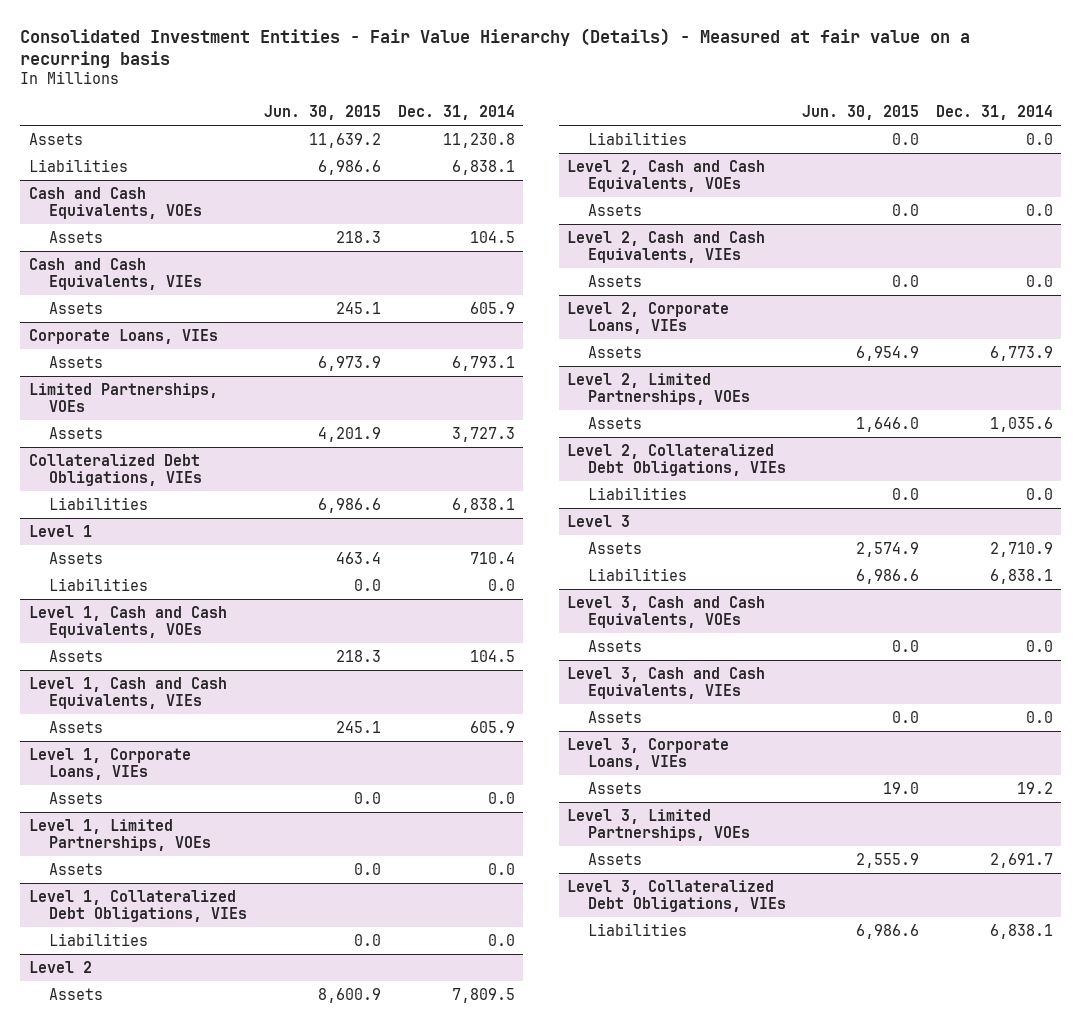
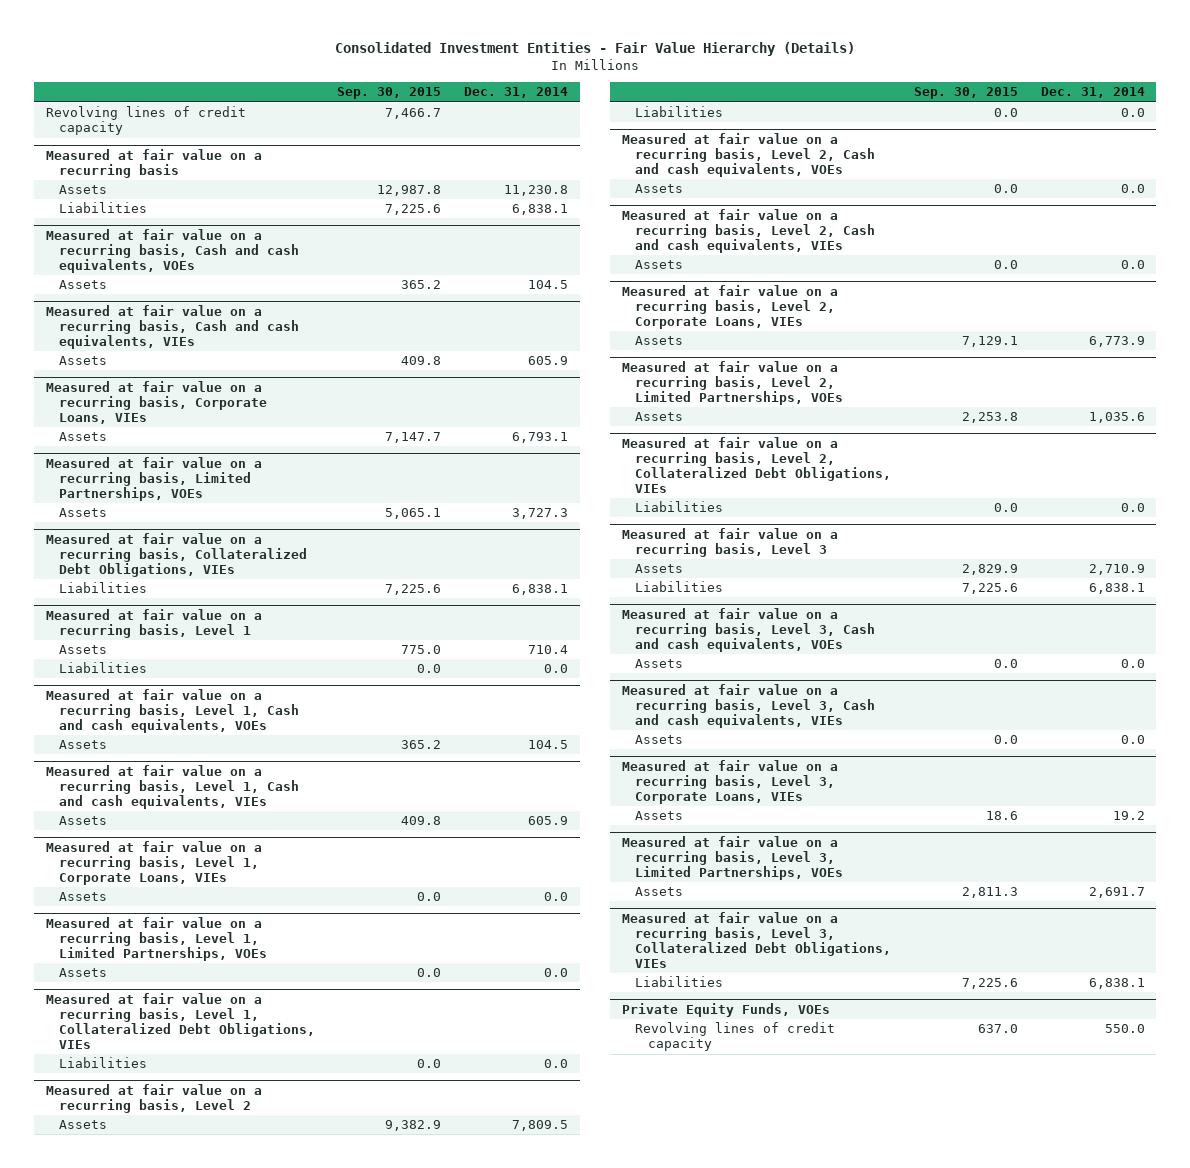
[20,27,971,68] Consolidated Investment Entities - Fair Value Hierarchy (Details) - Measured at fair value on a recurring basis -> [335,42,856,57] Consolidated Investment Entities - Fair Value Hierarchy (Details)
[264,104,382,120] Jun. 30, 2015 -> none
none -> [337,87,442,100] Sep. 30, 2015
none -> [45,106,246,136] Revolving lines of credit capacity
none -> [45,148,262,178] Measured at fair value on a recurring basis
[28,186,203,219] Cash and Cash Equivalents, VOEs -> none
none -> [45,228,299,274] Measured at fair value on a recurring basis, Cash and cash equivalents, VOEs
[28,257,203,290] Cash and Cash Equivalents, VIEs -> none
none -> [45,304,299,350] Measured at fair value on a recurring basis, Cash and cash equivalents, VIEs
[28,328,218,344] Corporate Loans, VIEs -> none
none -> [45,380,267,425] Measured at fair value on a recurring basis, Corporate Loans, VIEs
[28,382,218,412] Limited Partnerships, VOEs -> none
none -> [45,456,262,502] Measured at fair value on a recurring basis, Limited Partnerships, VOEs
[28,453,203,486] Collateralized Debt Obligations, VIEs -> none
none -> [45,532,307,578] Measured at fair value on a recurring basis, Collateralized Debt Obligations, VIEs
[28,524,92,537] Level 1 -> none
none -> [45,608,262,638] Measured at fair value on a recurring basis, Level 1
[28,605,227,638] Level 1, Cash and Cash Equivalents, VOEs -> none
none -> [45,688,299,734] Measured at fair value on a recurring basis, Level 1, Cash and cash equivalents, VOEs
[28,676,227,709] Level 1, Cash and Cash Equivalents, VIEs -> none
none -> [45,764,299,810] Measured at fair value on a recurring basis, Level 1, Cash and cash equivalents, VIEs
[28,747,191,780] Level 1, Corporate Loans, VIEs -> none
none -> [45,840,262,886] Measured at fair value on a recurring basis, Level 1, Corporate Loans, VIEs
[28,818,212,851] Level 1, Limited Partnerships, VOEs -> none
none -> [45,916,267,962] Measured at fair value on a recurring basis, Level 1, Limited Partnerships, VOEs
[28,889,248,922] Level 1, Collateralized Debt Obligations, VIEs -> none
none -> [45,992,315,1050] Measured at fair value on a recurring basis, Level 1, Collateralized Debt Obligations, VIEs
[28,960,92,973] Level 2 -> none
none -> [45,1083,262,1113] Measured at fair value on a recurring basis, Level 2
[566,159,765,192] Level 2, Cash and Cash Equivalents, VOEs -> none
none -> [621,132,876,178] Measured at fair value on a recurring basis, Level 2, Cash and cash equivalents, VOEs
[566,230,765,263] Level 2, Cash and Cash Equivalents, VIEs -> none
none -> [621,208,876,254] Measured at fair value on a recurring basis, Level 2, Cash and cash equivalents, VIEs
[566,301,729,334] Level 2, Corporate Loans, VIEs -> none
none -> [621,284,838,330] Measured at fair value on a recurring basis, Level 2, Corporate Loans, VIEs
[566,372,750,405] Level 2, Limited Partnerships, VOEs -> none
none -> [621,360,844,406] Measured at fair value on a recurring basis, Level 2, Limited Partnerships, VOEs
[566,443,786,476] Level 2, Collateralized Debt Obligations, VIEs -> none
none -> [621,436,892,494] Measured at fair value on a recurring basis, Level 2, Collateralized Debt Obligations, VIEs
[566,514,630,527] Level 3 -> none
none -> [621,527,838,557] Measured at fair value on a recurring basis, Level 3
[566,595,765,628] Level 3, Cash and Cash Equivalents, VOEs -> none
none -> [621,607,876,653] Measured at fair value on a recurring basis, Level 3, Cash and cash equivalents, VOEs
[566,666,765,699] Level 3, Cash and Cash Equivalents, VIEs -> none
none -> [621,683,876,729] Measured at fair value on a recurring basis, Level 3, Cash and cash equivalents, VIEs
[566,737,729,770] Level 3, Corporate Loans, VIEs -> none
none -> [621,759,838,805] Measured at fair value on a recurring basis, Level 3, Corporate Loans, VIEs
[566,808,750,841] Level 3, Limited Partnerships, VOEs -> none
none -> [621,835,844,881] Measured at fair value on a recurring basis, Level 3, Limited Partnerships, VOEs
[566,879,786,912] Level 3, Collateralized Debt Obligations, VIEs -> none
none -> [621,911,892,969] Measured at fair value on a recurring basis, Level 3, Collateralized Debt Obligations, VIEs
none -> [621,1002,830,1017] Private Equity Funds, VOEs
none -> [635,1022,836,1052] Revolving lines of credit capacity

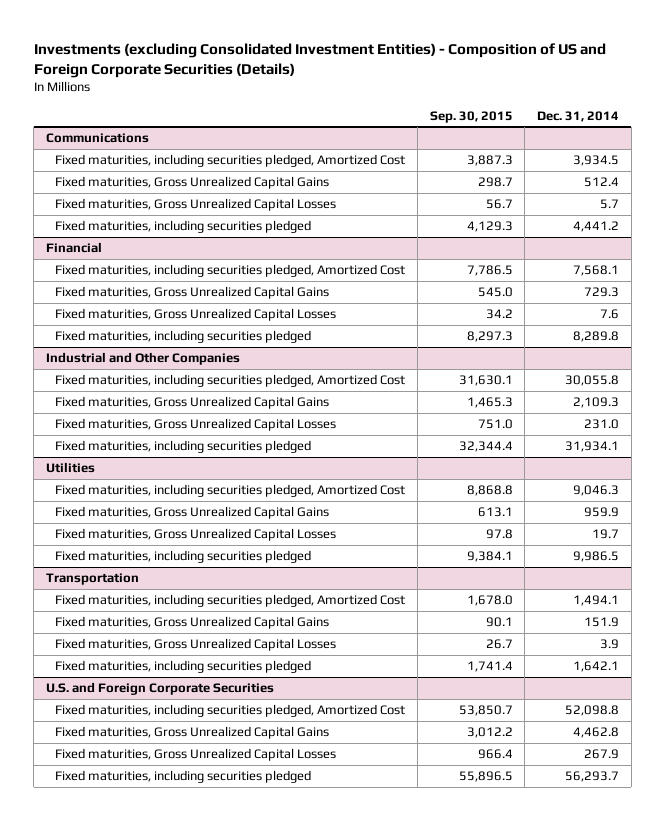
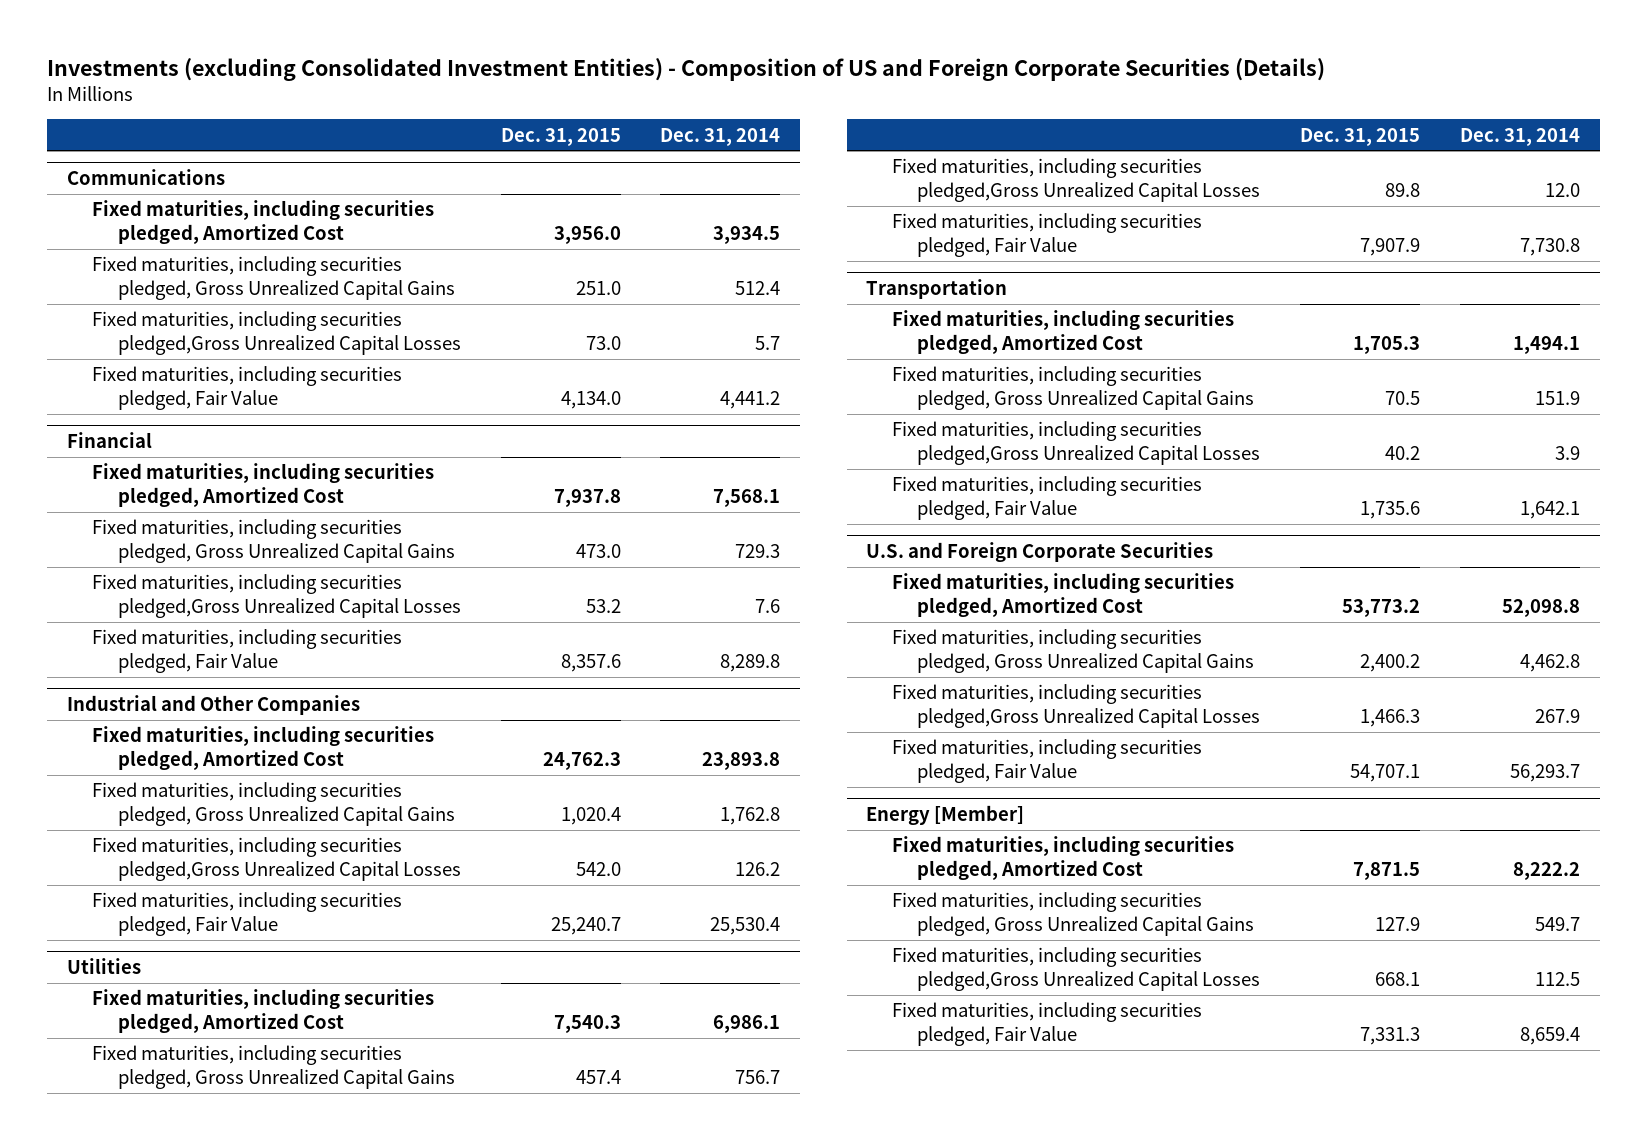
[429,110,513,123] Sep. 30, 2015 -> none
none -> [500,127,621,146] Dec. 31, 2015
[55,176,330,190] Fixed maturities, Gross Unrealized Capital Gains -> [92,256,455,300] Fixed maturities, including securities pledged, Gross Unrealized Capital Gains
[55,198,337,212] Fixed maturities, Gross Unrealized Capital Losses -> [92,311,461,355] Fixed maturities, including securities pledged,Gross Unrealized Capital Losses
[55,220,312,234] Fixed maturities, including securities pledged -> [92,366,403,410] Fixed maturities, including securities pledged, Fair Value
[55,286,330,300] Fixed maturities, Gross Unrealized Capital Gains -> [92,519,455,563] Fixed maturities, including securities pledged, Gross Unrealized Capital Gains
[55,308,337,322] Fixed maturities, Gross Unrealized Capital Losses -> [92,574,461,618] Fixed maturities, including securities pledged,Gross Unrealized Capital Losses
[55,330,312,344] Fixed maturities, including securities pledged -> [92,629,403,673] Fixed maturities, including securities pledged, Fair Value
[565,375,620,387] 30,055.8 -> [702,751,781,770] 23,893.8
[55,396,330,410] Fixed maturities, Gross Unrealized Capital Gains -> [92,782,455,826] Fixed maturities, including securities pledged, Gross Unrealized Capital Gains
[573,397,620,409] 2,109.3 -> [720,806,781,825] 1,762.8
[55,418,337,432] Fixed maturities, Gross Unrealized Capital Losses -> [92,837,461,881] Fixed maturities, including securities pledged,Gross Unrealized Capital Losses
[584,419,620,430] 231.0 -> [735,861,781,876] 126.2
[55,440,312,454] Fixed maturities, including securities pledged -> [92,892,403,936] Fixed maturities, including securities pledged, Fair Value
[565,441,620,453] 31,934.1 -> [710,916,781,935] 25,530.4
[573,485,620,497] 9,046.3 -> [713,1014,781,1033] 6,986.1
[55,506,330,520] Fixed maturities, Gross Unrealized Capital Gains -> [92,1045,455,1089] Fixed maturities, including securities pledged, Gross Unrealized Capital Gains
[584,507,620,518] 959.9 -> [735,1069,781,1084] 756.7
[55,528,337,542] Fixed maturities, Gross Unrealized Capital Losses -> [891,158,1261,202] Fixed maturities, including securities pledged,Gross Unrealized Capital Losses
[592,529,620,540] 19.7 -> [1544,182,1580,197] 12.0
[55,550,312,564] Fixed maturities, including securities pledged -> [891,213,1202,257] Fixed maturities, including securities pledged, Fair Value
[573,551,620,563] 9,986.5 -> [1519,237,1580,256] 7,730.8
[55,616,330,630] Fixed maturities, Gross Unrealized Capital Gains -> [891,366,1255,410] Fixed maturities, including securities pledged, Gross Unrealized Capital Gains
[55,638,337,652] Fixed maturities, Gross Unrealized Capital Losses -> [891,421,1261,465] Fixed maturities, including securities pledged,Gross Unrealized Capital Losses
[55,660,312,674] Fixed maturities, including securities pledged -> [891,476,1202,520] Fixed maturities, including securities pledged, Fair Value
[55,726,330,740] Fixed maturities, Gross Unrealized Capital Gains -> [891,629,1255,673] Fixed maturities, including securities pledged, Gross Unrealized Capital Gains
[55,748,337,762] Fixed maturities, Gross Unrealized Capital Losses -> [891,684,1261,728] Fixed maturities, including securities pledged,Gross Unrealized Capital Losses
[55,770,312,784] Fixed maturities, including securities pledged -> [891,739,1202,783] Fixed maturities, including securities pledged, Fair Value
none -> [866,805,1025,826] Energy [Member]
none -> [891,836,1234,880] Fixed maturities, including securities pledged, Amortized Cost
none -> [891,892,1255,936] Fixed maturities, including securities pledged, Gross Unrealized Capital Gains
none -> [891,947,1261,991] Fixed maturities, including securities pledged,Gross Unrealized Capital Losses
none -> [891,1002,1202,1046] Fixed maturities, including securities pledged, Fair Value

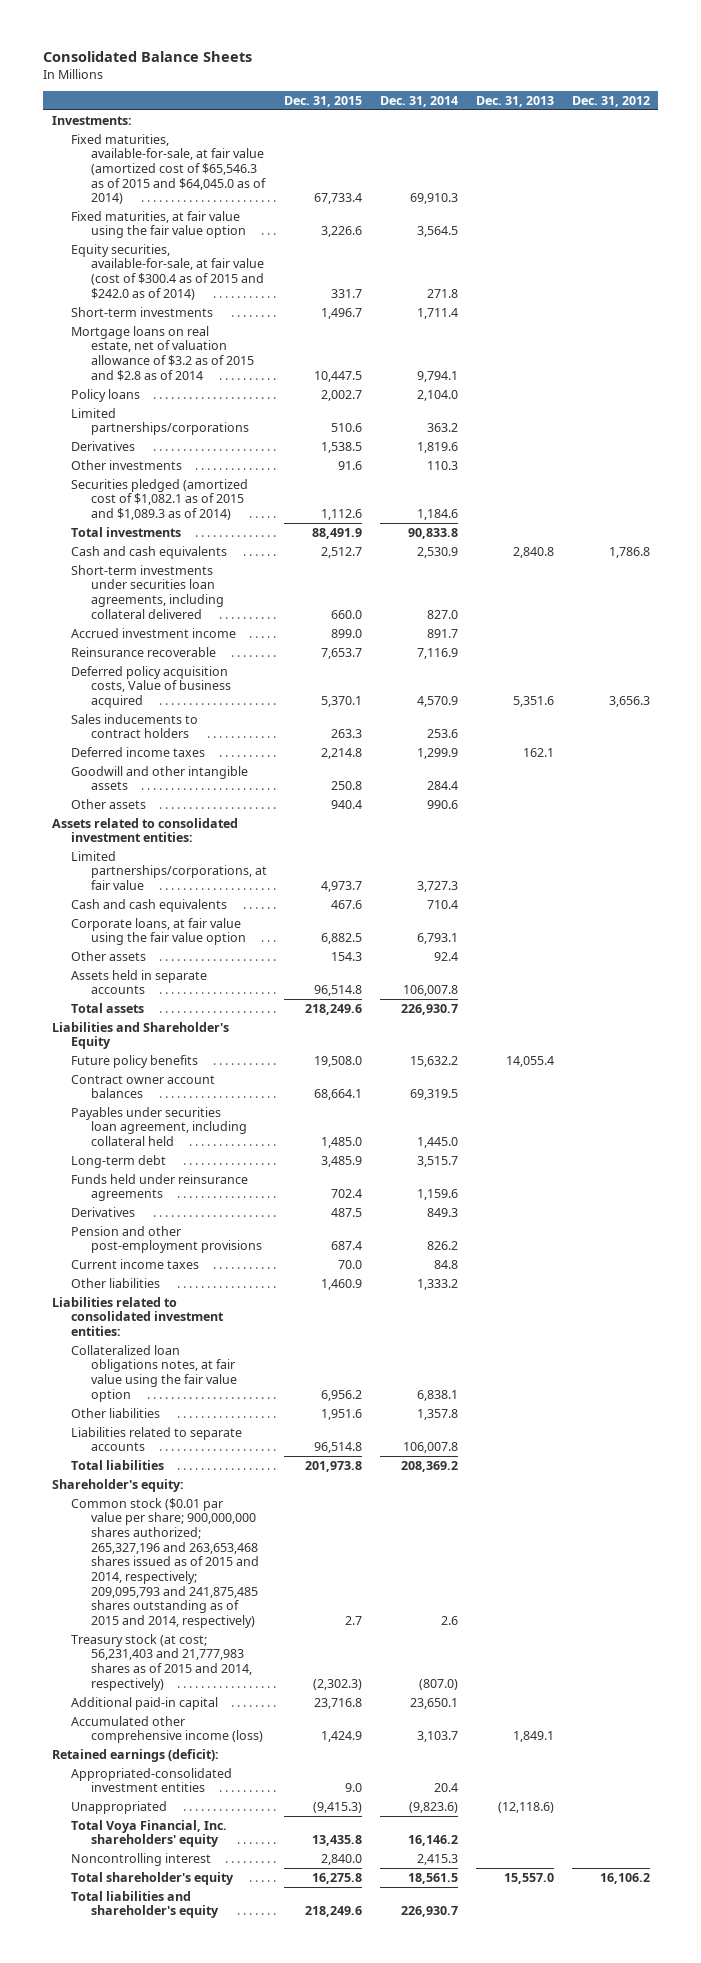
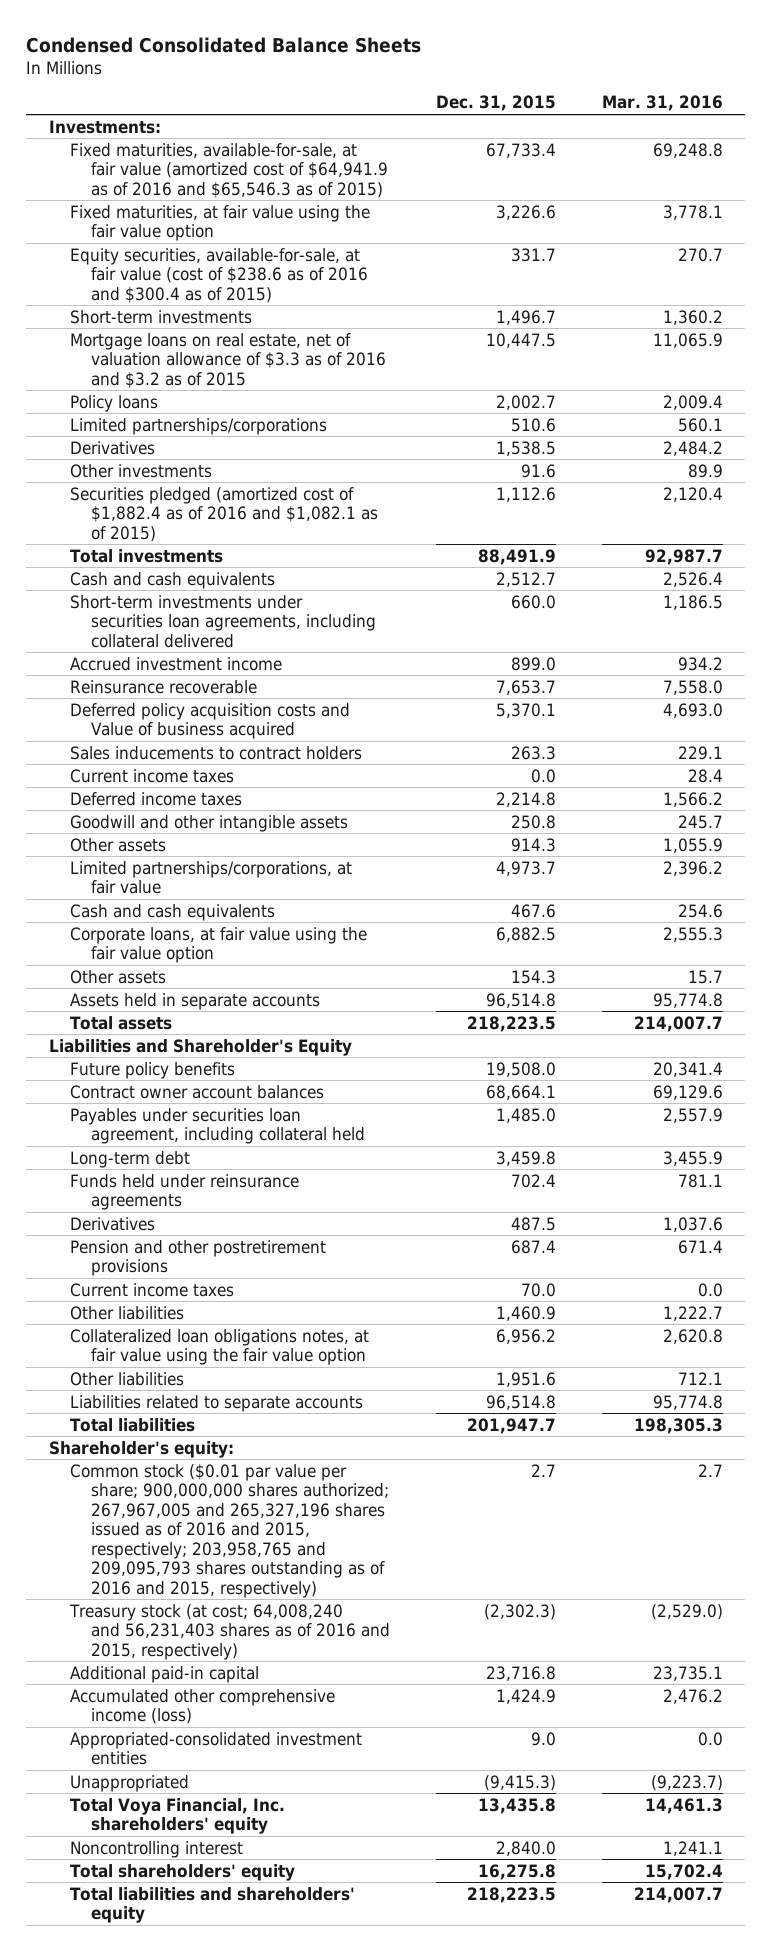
[42,51,252,63] Consolidated Balance Sheets -> [25,36,421,53] Condensed Consolidated Balance Sheets
[380,96,459,108] Dec. 31, 2014 -> none
[475,96,554,108] Dec. 31, 2013 -> none
[571,96,650,108] Dec. 31, 2012 -> none
none -> [601,95,723,112] Mar. 31, 2016
[71,133,266,205] Fixed maturities, available-for-sale, at fair value (amortized cost of $65,546.3 as of 2015 and $64,045.0 as of 2014) -> [69,142,389,198] Fixed maturities, available-for-sale, at fair value (amortized cost of $64,941.9 as of 2016 and $65,546.3 as of 2015)
[71,243,264,300] Equity securities, available-for-sale, at fair value (cost of $300.4 as of 2015 and $242.0 as of 2014) -> [69,247,369,303] Equity securities, available-for-sale, at fair value (cost of $238.6 as of 2016 and $300.4 as of 2015)
[71,325,254,381] Mortgage loans on real estate, net of valuation allowance of $3.2 as of 2015 and $2.8 as of 2014 -> [69,332,387,388] Mortgage loans on real estate, net of valuation allowance of $3.3 as of 2016 and $3.2 as of 2015
[71,478,249,521] Securities pledged (amortized cost of $1,082.1 as of 2015 and $1,089.3 as of 2014) -> [69,486,379,542] Securities pledged (amortized cost of $1,882.4 as of 2016 and $1,082.1 as of 2015)
[71,665,231,709] Deferred policy acquisition costs, Value of business acquired -> [69,702,350,740] Deferred policy acquisition costs and Value of business acquired
none -> [69,768,234,783] Current income taxes
[51,817,238,843] Assets related to consolidated investment entities: -> none
[331,799,363,809] 940.4 -> [510,837,556,852] 914.3
[305,1003,363,1015] 218,249.6 -> [466,1015,556,1032] 218,223.5
[321,1155,363,1167] 3,485.9 -> [495,1150,556,1166] 3,459.8
[71,1225,262,1254] Pension and other post-employment provisions -> [69,1239,326,1277] Pension and other postretirement provisions
[51,1296,225,1337] Liabilities related to consolidated investment entities: -> none
[305,1460,363,1472] 201,973.8 -> [466,1417,556,1434] 201,947.7
[71,1497,259,1629] Common stock ($0.01 par value per share; 900,000,000 shares authorized; 265,327,196 and 263,653,468 shares issued as of 2015 and 2014, respectively; 209,095,793 and 241,875,485 shares outstanding as of 2015 and 2014, respectively) -> [69,1463,390,1598] Common stock ($0.01 par value per share; 900,000,000 shares authorized; 267,967,005 and 265,327,196 shares issued as of 2016 and 2015, respectively; 203,958,765 and 209,095,793 shares outstanding as of 2016 and 2015, respectively)
[71,1633,252,1691] Treasury stock (at cost; 56,231,403 and 21,777,983 shares as of 2015 and 2014, respectively) -> [68,1603,391,1660] Treasury stock (at cost; 64,008,240 and 56,231,403 shares as of 2016 and 2015, respectively)
[51,1748,219,1762] Retained earnings (deficit): -> none
[71,1871,235,1885] Total shareholder's equity -> [69,1863,295,1881] Total shareholders' equity
[71,1890,219,1919] Total liabilities and shareholder's equity -> [69,1886,355,1924] Total liabilities and shareholders' equity
[305,1906,363,1918] 218,249.6 -> [466,1886,556,1903] 218,223.5

